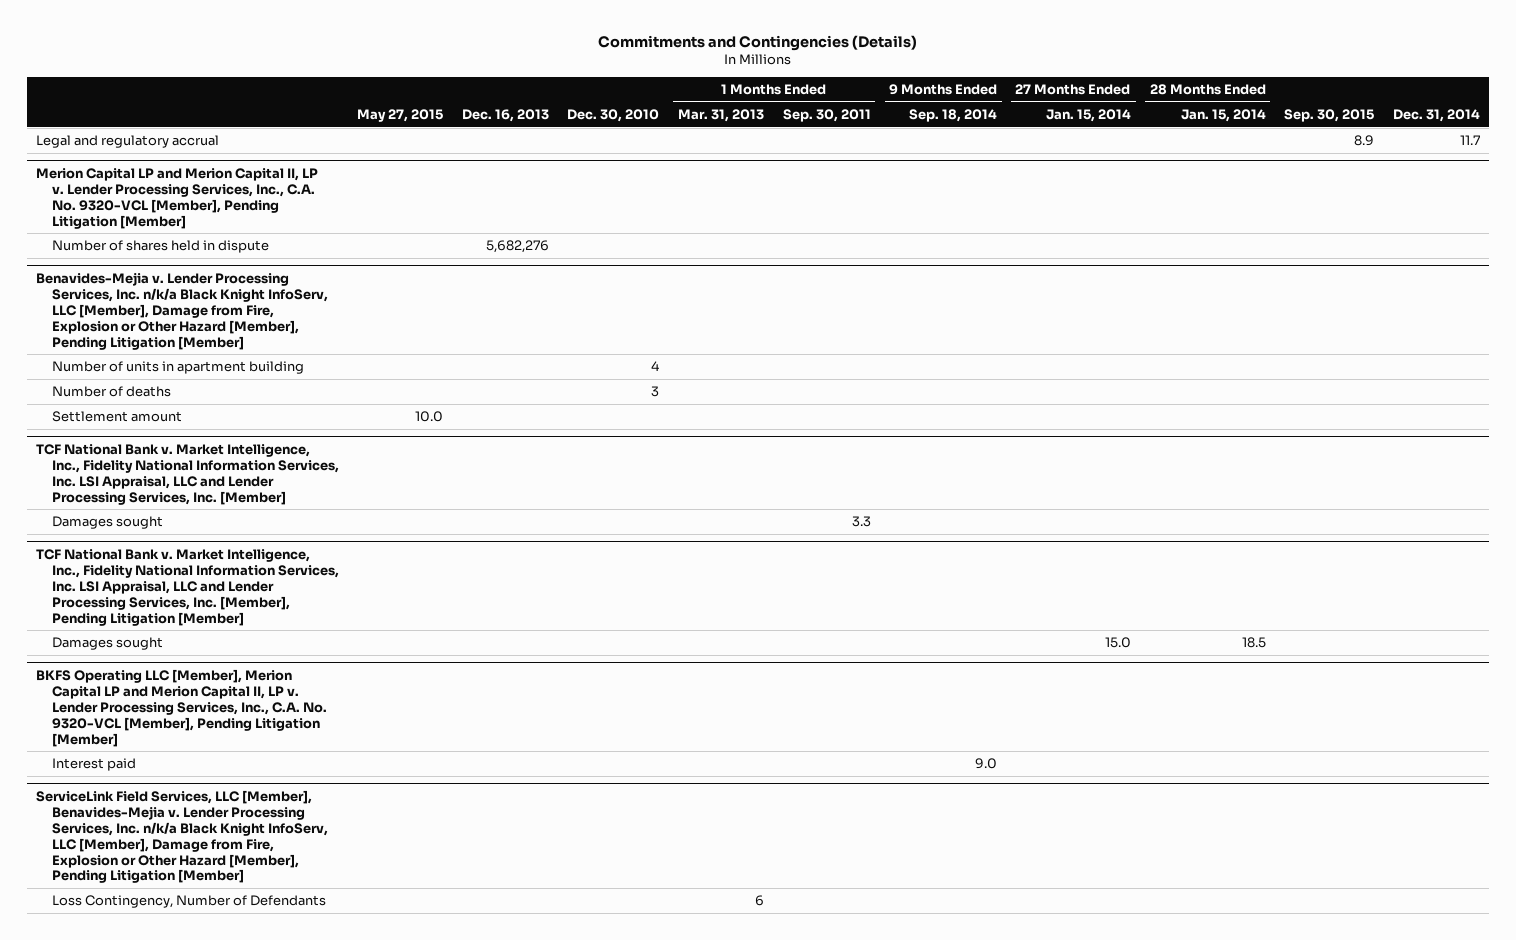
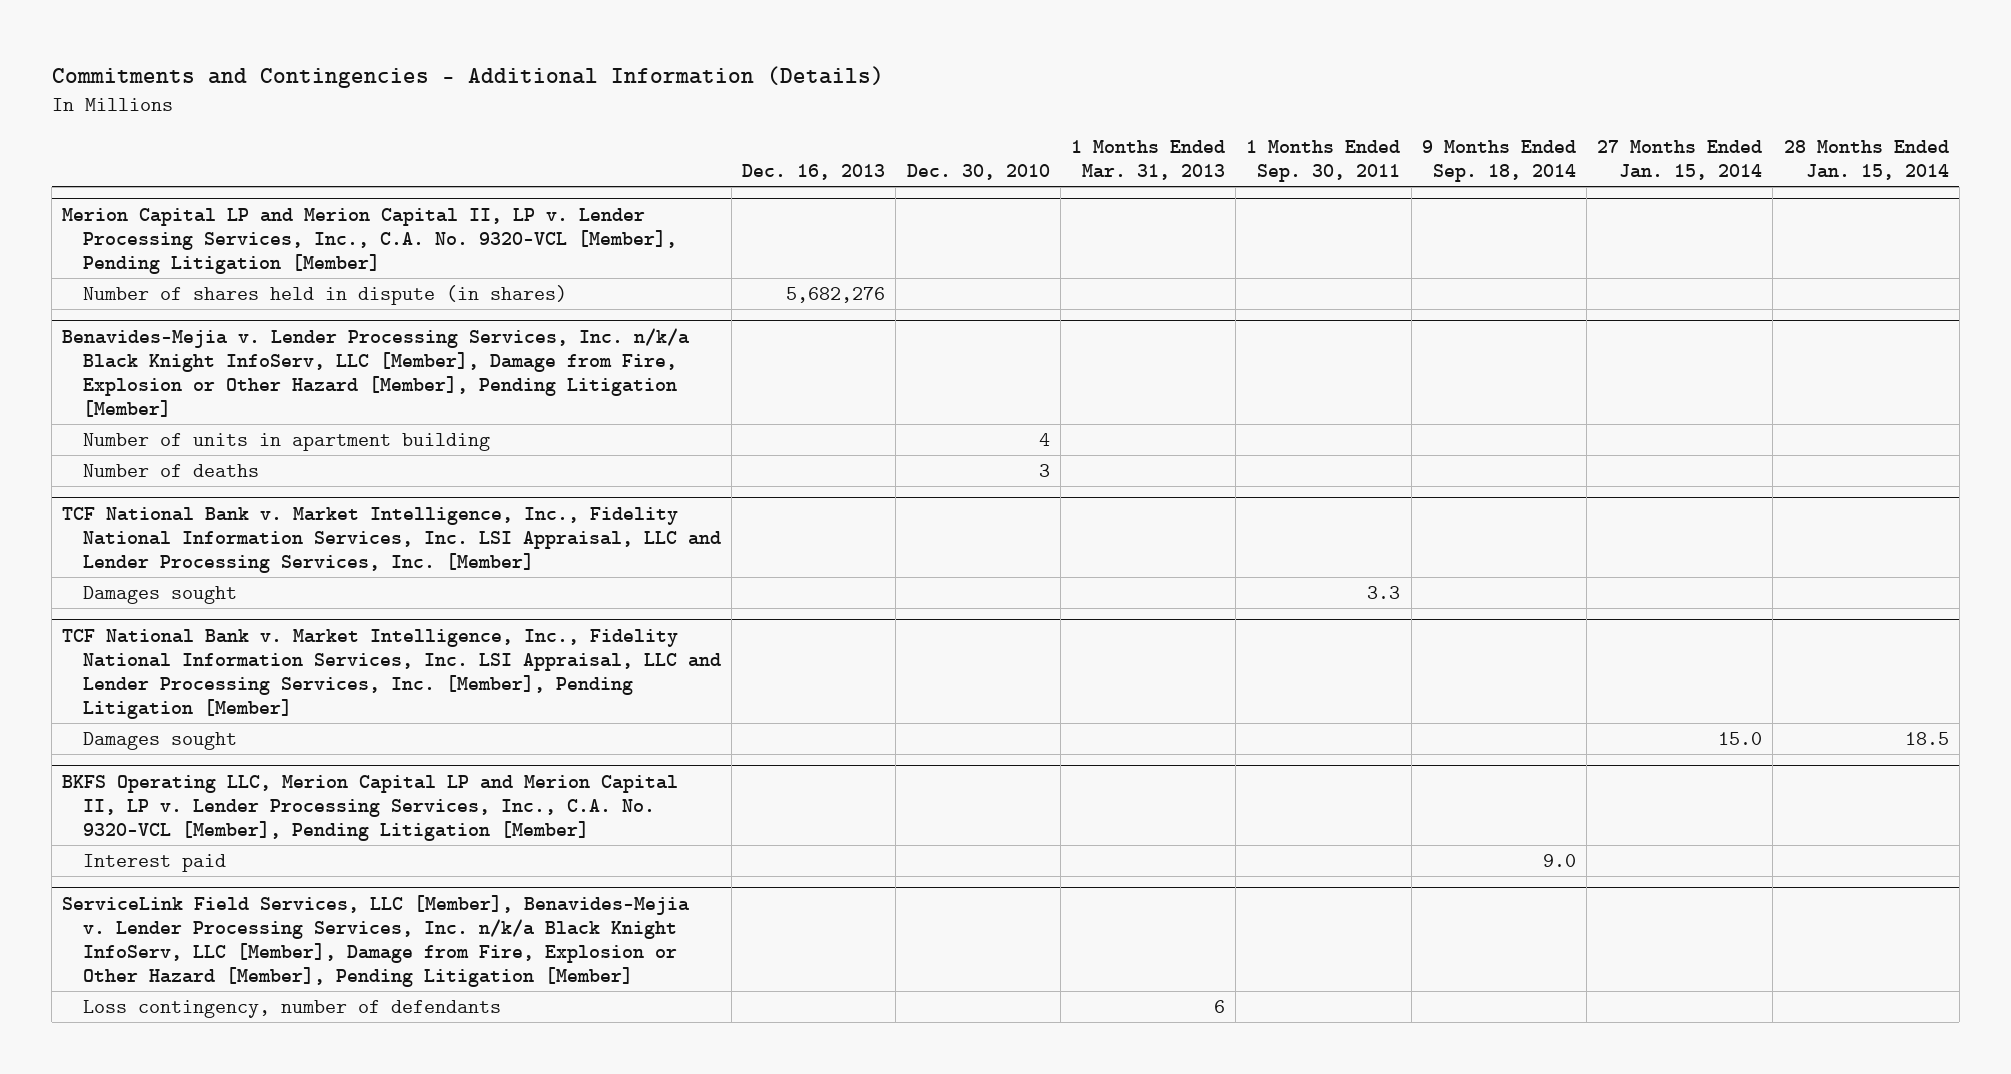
[598,34,918,51] Commitments and Contingencies (Details) -> [51,66,884,89] Commitments and Contingencies - Additional Information (Details)
[357,109,444,123] May 27, 2015 -> none
[1284,109,1375,123] Sep. 30, 2015 -> none
[1392,109,1480,123] Dec. 31, 2014 -> none
[36,135,220,149] Legal and regulatory accrual -> none
[51,240,269,254] Number of shares held in dispute -> [82,284,567,305] Number of shares held in dispute (in shares)
[51,411,182,423] Settlement amount -> none
[36,669,327,747] BKFS Operating LLC [Member], Merion Capital LP and Merion Capital II, LP v. Lender Processing Services, Inc., C.A. No. 9320-VCL [Member], Pending Litigation [Member] -> [62,774,679,841] BKFS Operating LLC, Merion Capital LP and Merion Capital II, LP v. Lender Processing Services, Inc., C.A. No. 9320-VCL [Member], Pending Litigation [Member]
[51,895,326,909] Loss Contingency, Number of Defendants -> [82,999,501,1018] Loss contingency, number of defendants

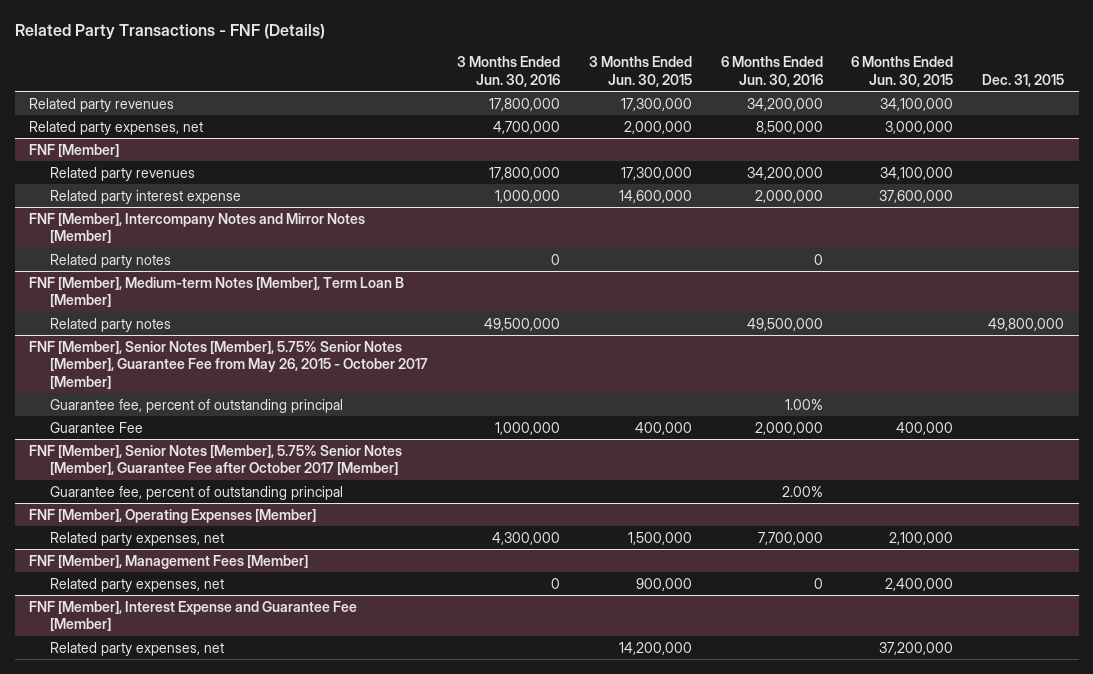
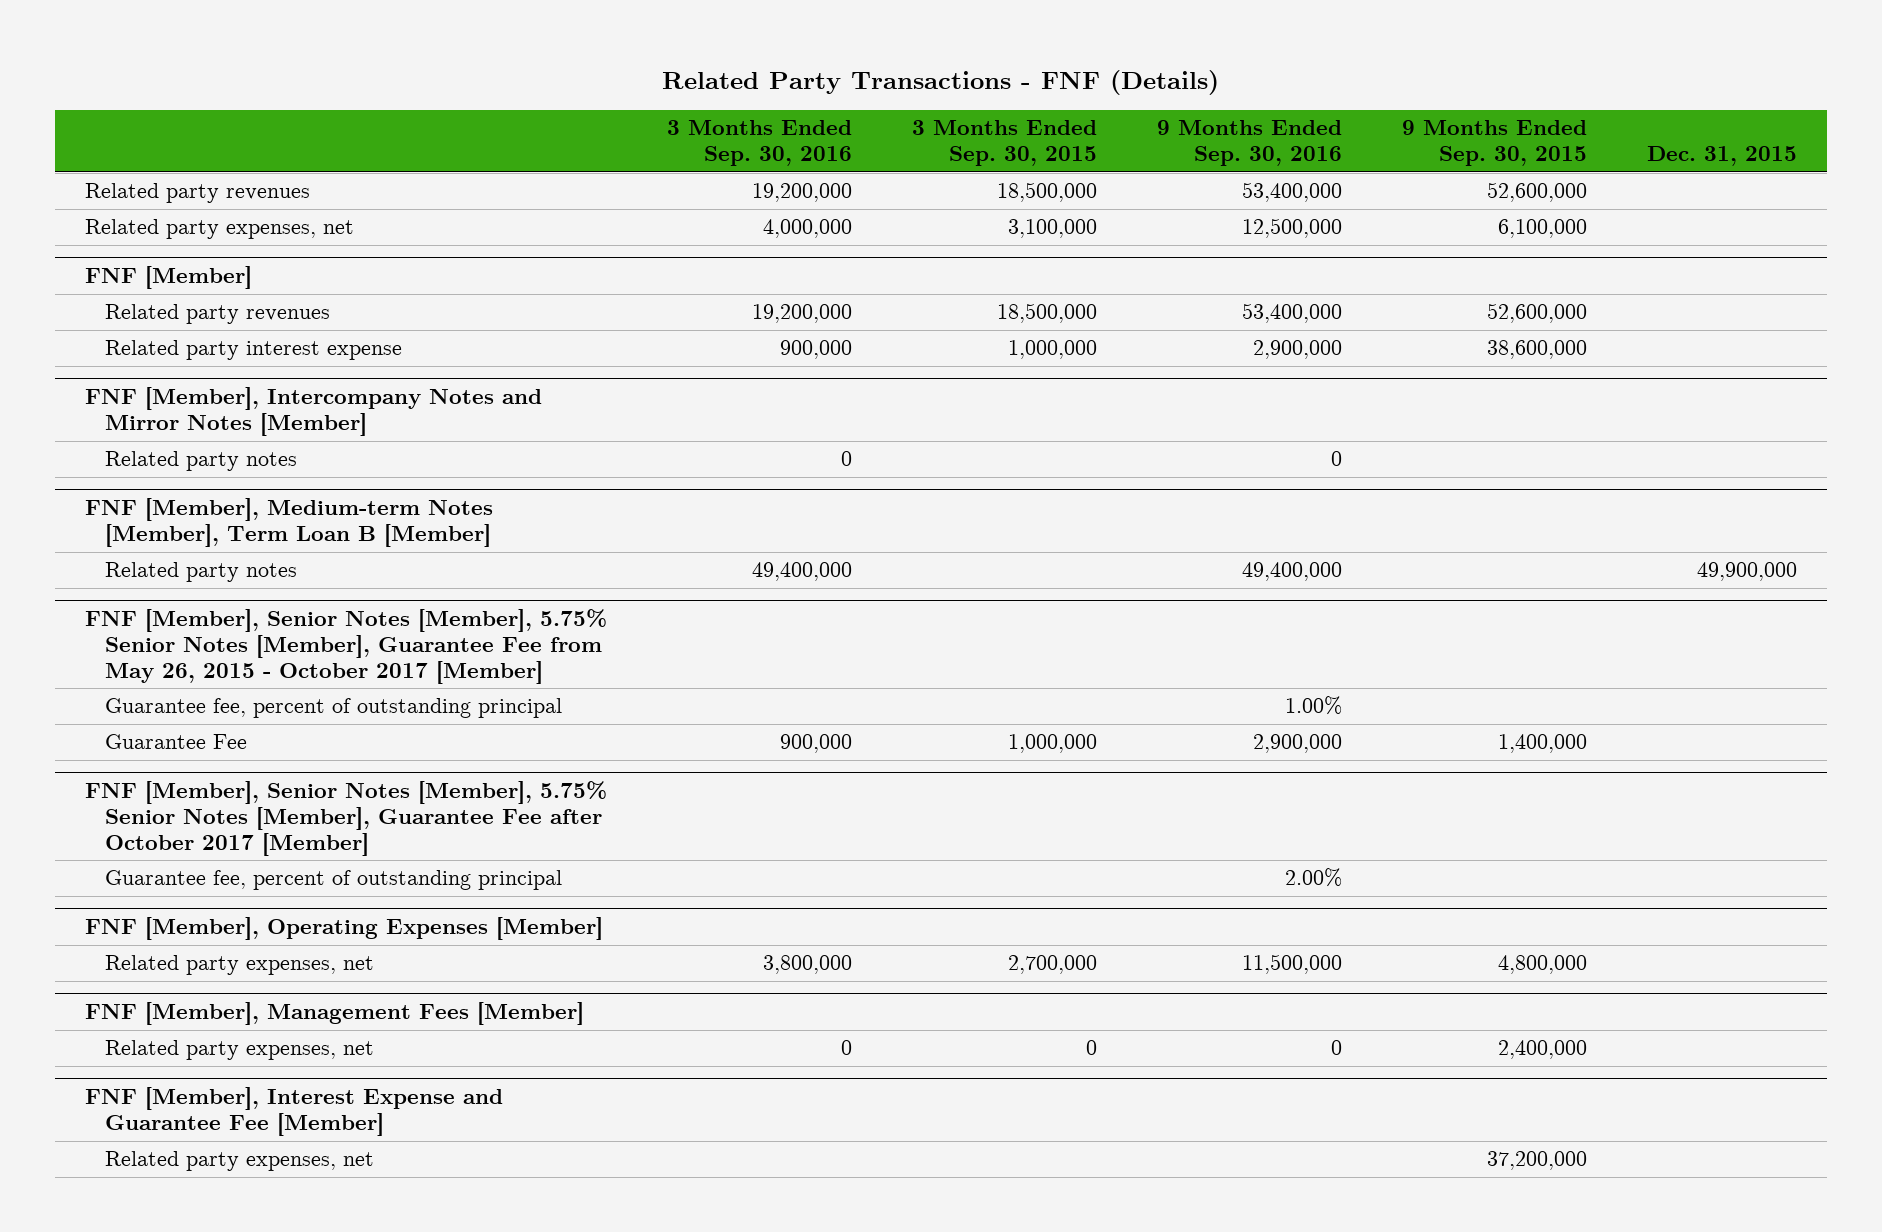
[456,55,560,87] 3 Months Ended Jun. 30, 2016 -> none
[588,55,692,87] 3 Months Ended Jun. 30, 2015 -> none
[720,55,823,87] 6 Months Ended Jun. 30, 2016 -> none
[851,55,954,87] 6 Months Ended Jun. 30, 2015 -> none
none -> [667,120,853,167] 3 Months Ended Sep. 30, 2016
none -> [912,120,1098,167] 3 Months Ended Sep. 30, 2015
none -> [1157,120,1343,167] 9 Months Ended Sep. 30, 2016
none -> [1402,120,1588,167] 9 Months Ended Sep. 30, 2015
[988,317,1065,331] 49,800,000 -> [1697,562,1798,582] 49,900,000

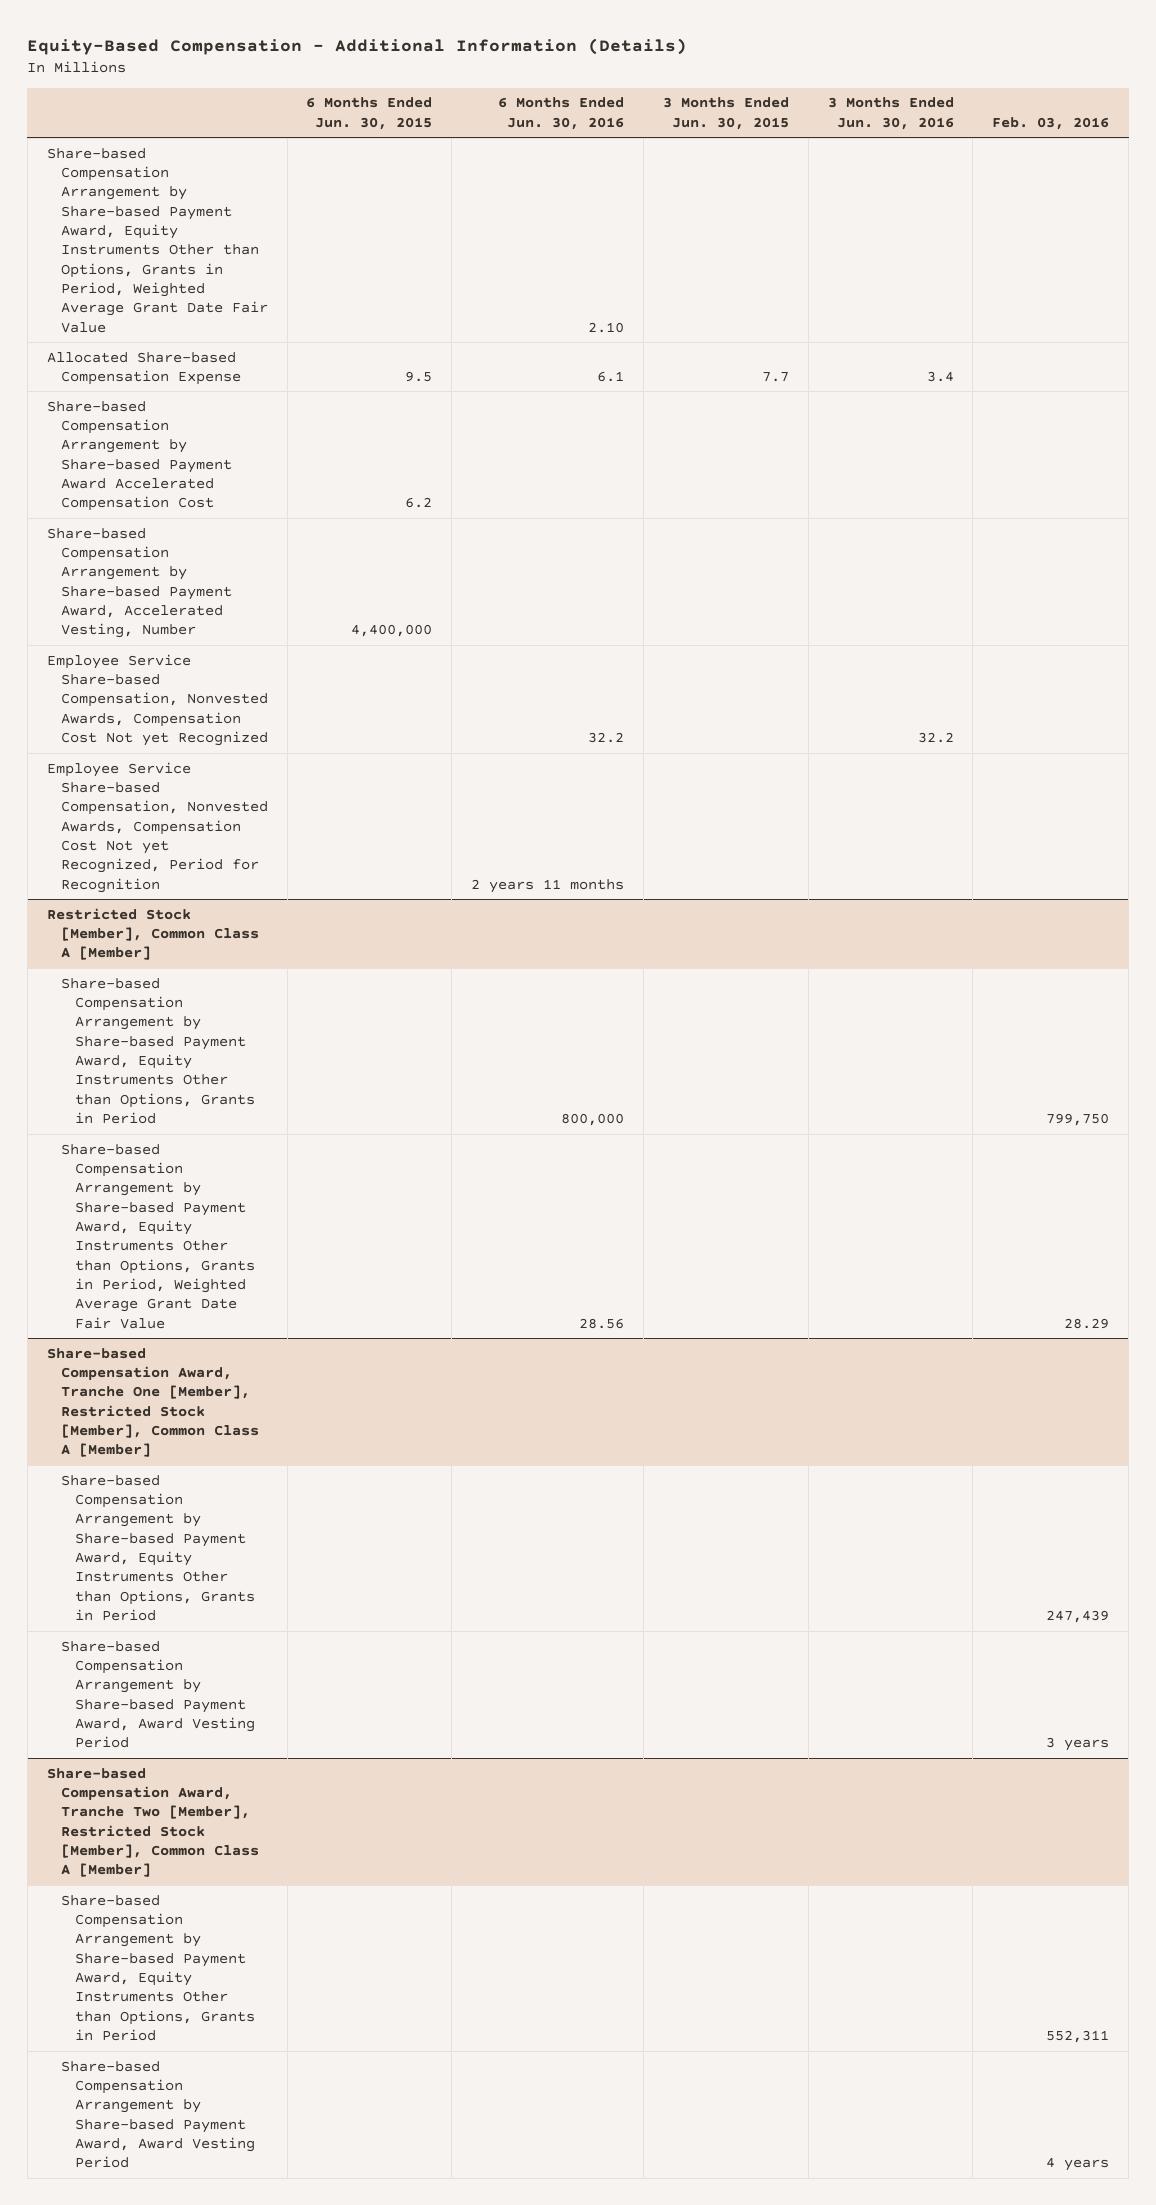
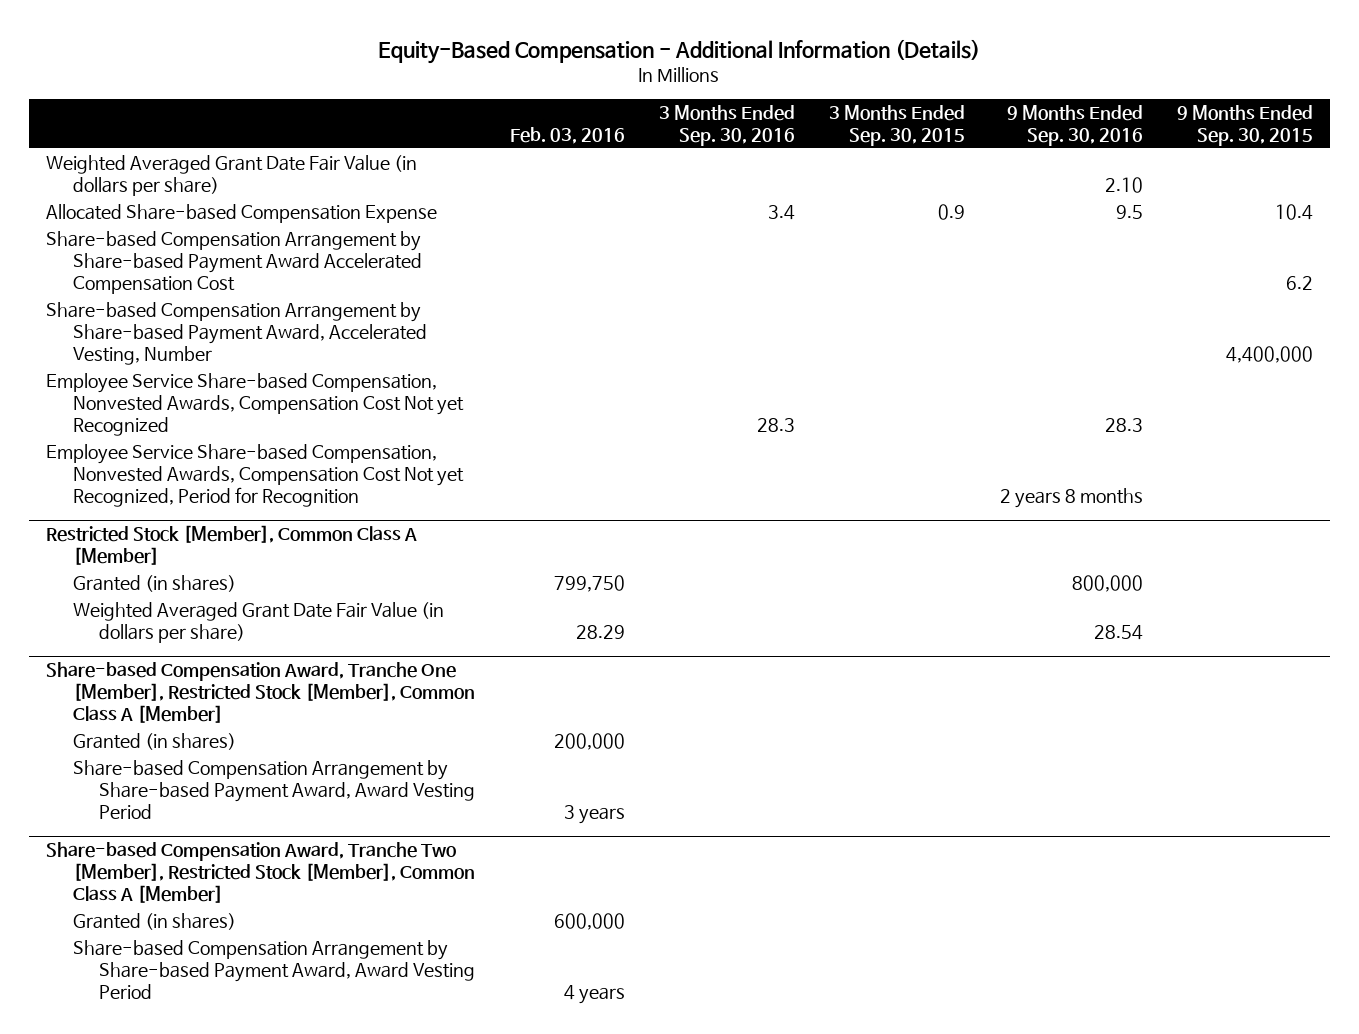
[306,97,433,130] 6 Months Ended Jun. 30, 2015 -> none
[498,97,625,130] 6 Months Ended Jun. 30, 2016 -> none
[662,97,789,130] 3 Months Ended Jun. 30, 2015 -> none
[827,97,954,130] 3 Months Ended Jun. 30, 2016 -> none
none -> [658,104,795,146] 3 Months Ended Sep. 30, 2016
none -> [829,104,966,146] 3 Months Ended Sep. 30, 2015
none -> [1006,104,1143,146] 9 Months Ended Sep. 30, 2016
none -> [1177,104,1314,146] 9 Months Ended Sep. 30, 2015
[46,147,268,333] Share-based Compensation Arrangement by Share-based Payment Award, Equity Instruments Other than Options, Grants in Period, Weighted Average Grant Date Fair Value -> [45,154,417,196] Weighted Averaged Grant Date Fair Value (in dollars per share)
[60,977,255,1125] Share-based Compensation Arrangement by Share-based Payment Award, Equity Instruments Other than Options, Grants in Period -> [72,574,236,592] Granted (in shares)
[60,1143,255,1329] Share-based Compensation Arrangement by Share-based Payment Award, Equity Instruments Other than Options, Grants in Period, Weighted Average Grant Date Fair Value -> [72,601,444,643] Weighted Averaged Grant Date Fair Value (in dollars per share)
[60,1474,255,1622] Share-based Compensation Arrangement by Share-based Payment Award, Equity Instruments Other than Options, Grants in Period -> none
none -> [72,732,236,750] Granted (in shares)
[60,1894,255,2042] Share-based Compensation Arrangement by Share-based Payment Award, Equity Instruments Other than Options, Grants in Period -> none
none -> [72,912,236,930] Granted (in shares)

